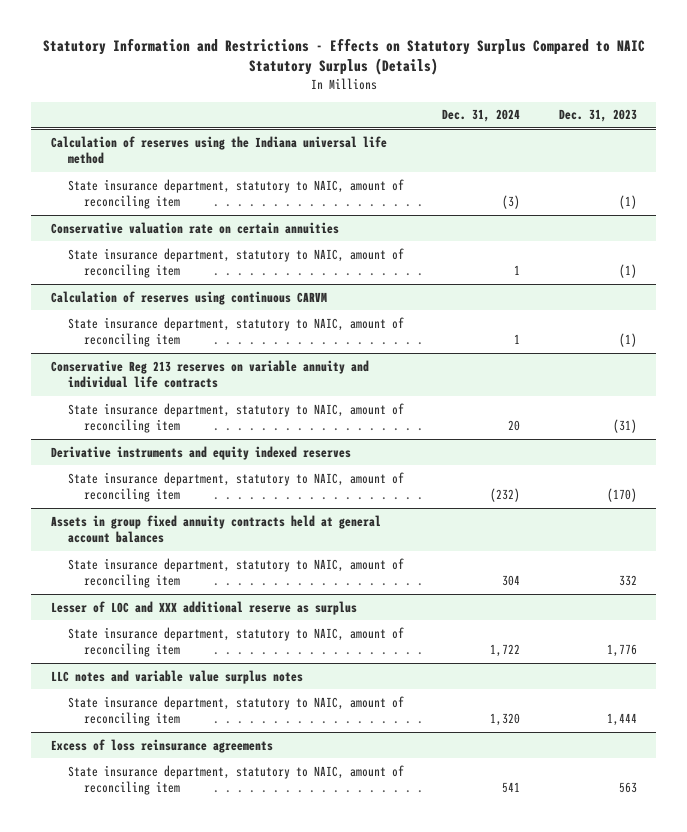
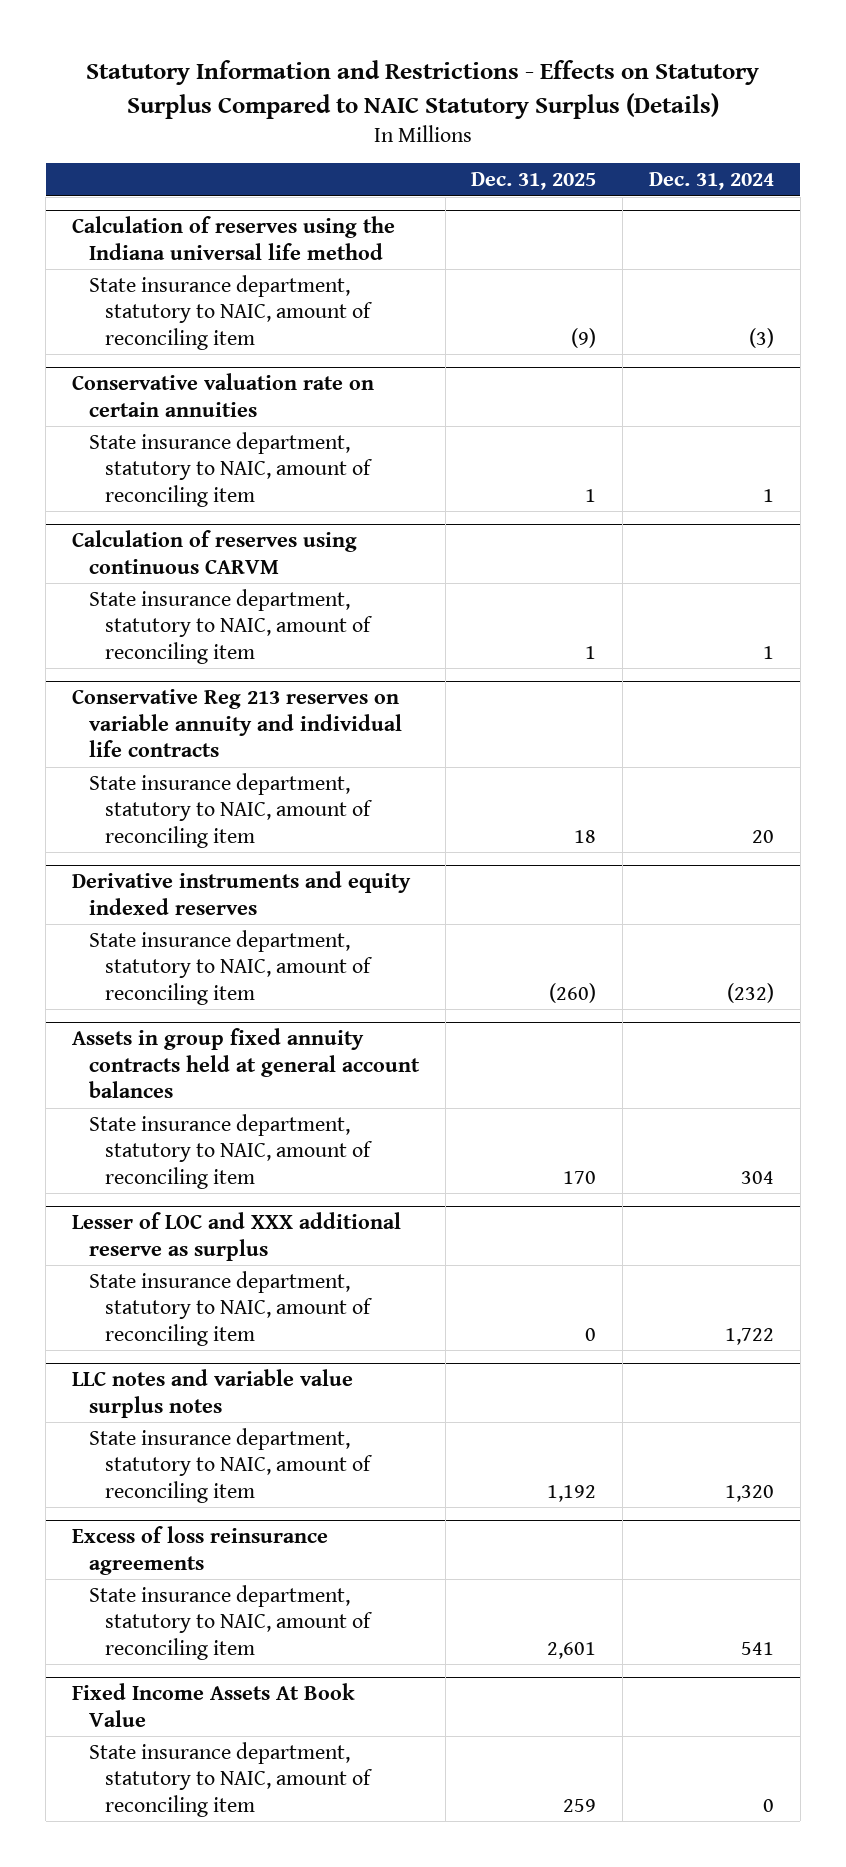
[558,109,637,123] Dec. 31, 2023 -> none
none -> [471,172,597,191] Dec. 31, 2025
none -> [72,1683,356,1727] Fixed Income Assets At Book Value
none -> [88,1741,374,1817] State insurance department, statutory to NAIC, amount of reconciling item

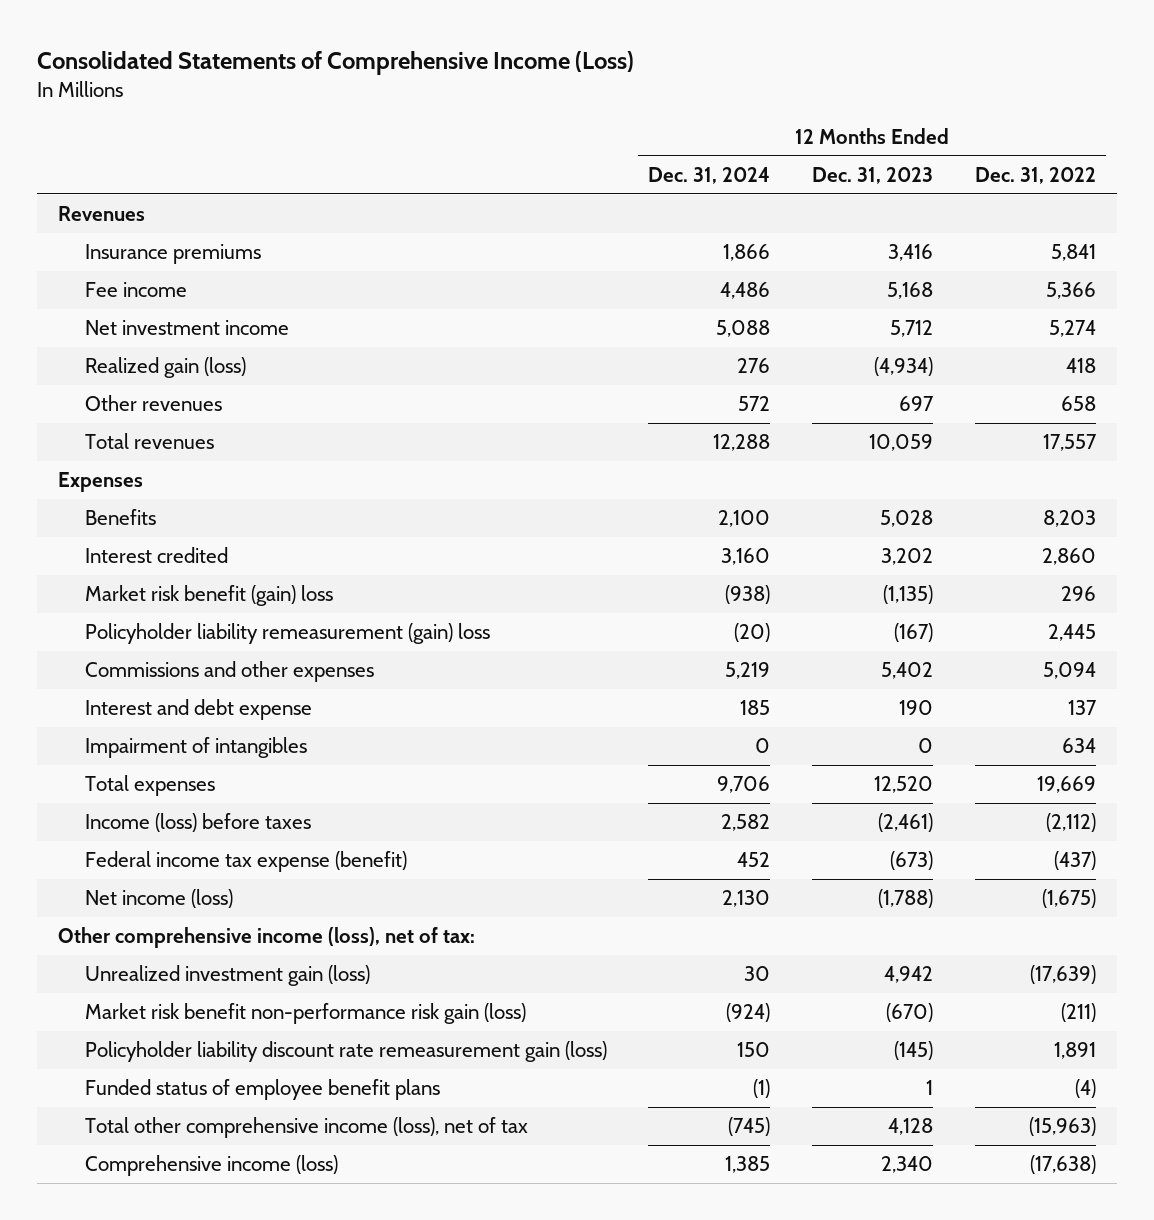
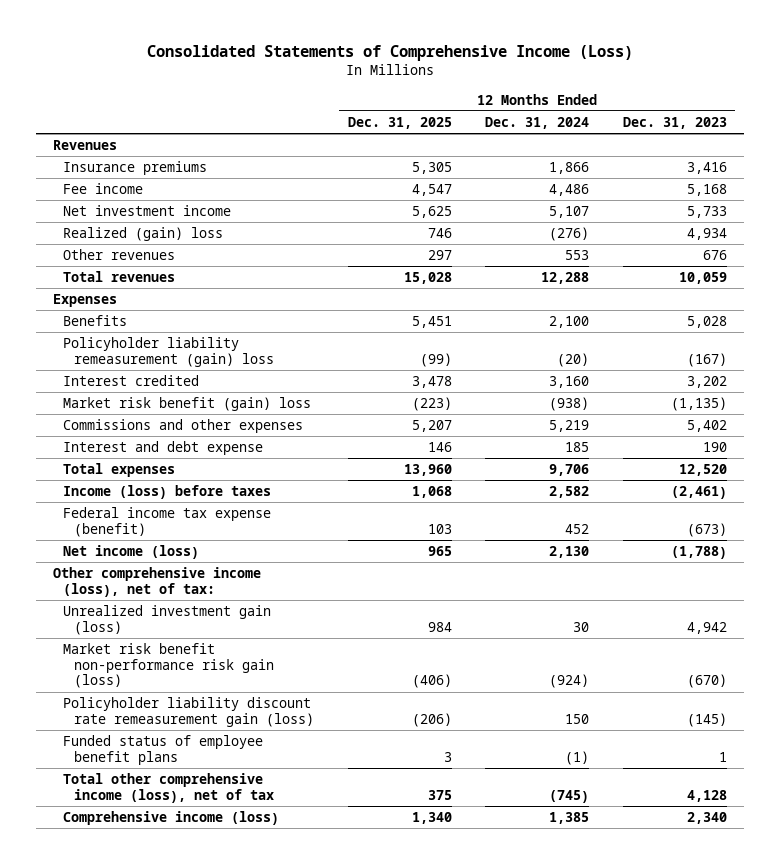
[974,167,1096,185] Dec. 31, 2022 -> none
none -> [347,116,452,129] Dec. 31, 2025
[716,320,771,338] 5,088 -> [549,206,590,219] 5,107
[890,320,934,338] 5,712 -> [686,206,727,219] 5,733
[84,357,246,379] Realized gain (loss) -> [63,227,224,242] Realized (gain) loss
[737,358,771,374] 276 -> [549,227,590,242] (276)
[874,357,934,377] (4,934) -> [686,228,727,241] 4,934
[738,396,771,412] 572 -> [565,250,590,261] 553
[899,396,935,412] 697 -> [702,250,727,261] 676
[84,623,490,645] Policyholder liability remeasurement (gain) loss -> [63,337,274,367] Policyholder liability remeasurement (gain) loss
[84,737,307,759] Impairment of intangibles -> none

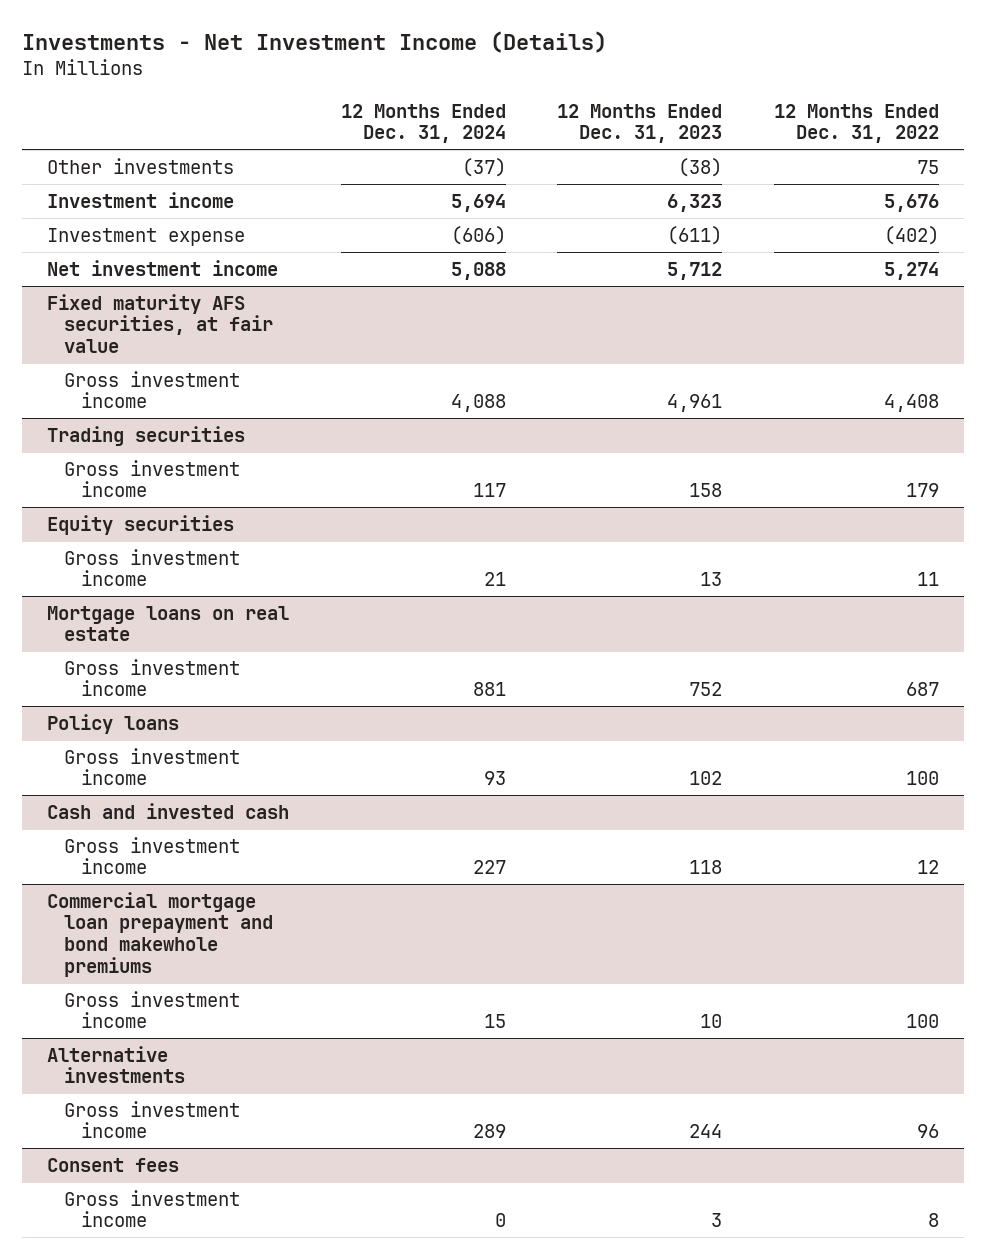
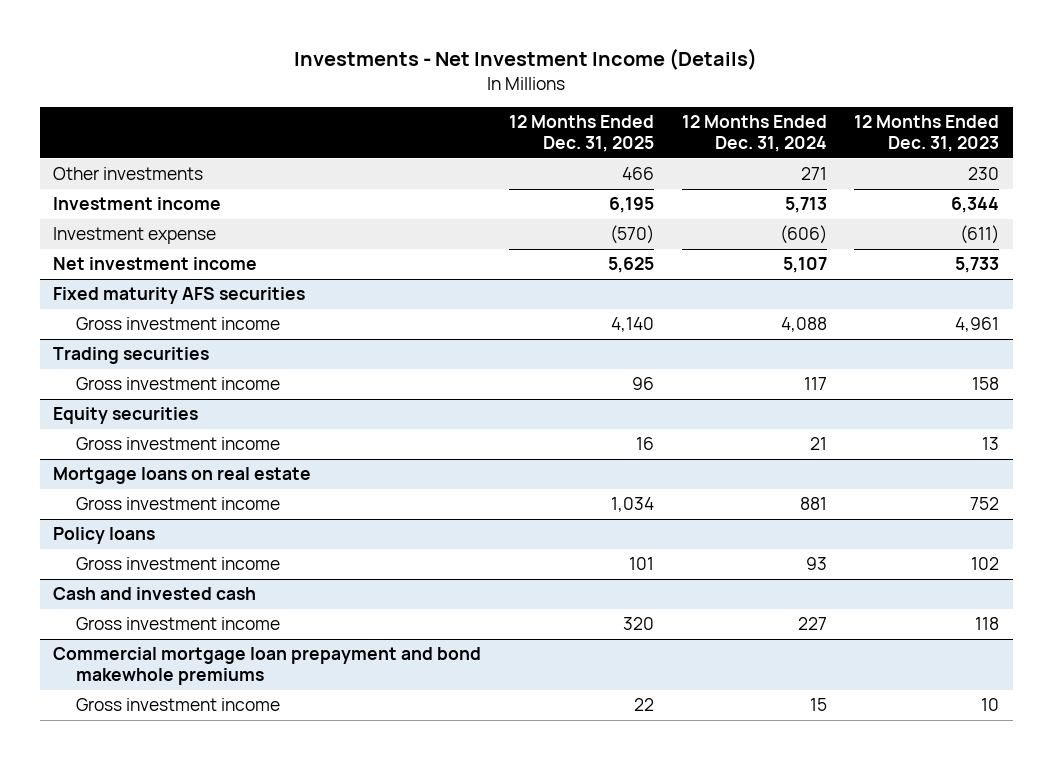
[773,103,939,144] 12 Months Ended Dec. 31, 2022 -> none
none -> [508,115,654,153] 12 Months Ended Dec. 31, 2025
[461,157,506,177] (37) -> [800,167,827,181] 271
[678,157,723,177] (38) -> [968,167,1000,181] 230
[450,193,506,212] 5,694 -> [784,197,827,214] 5,713
[667,193,723,212] 6,323 -> [951,197,1000,214] 6,344
[450,261,506,280] 5,088 -> [782,257,827,274] 5,107
[667,261,723,280] 5,712 -> [955,257,1000,274] 5,733
[47,293,273,353] Fixed maturity AFS securities, at fair value -> [53,287,306,305] Fixed maturity AFS securities
[47,1045,185,1084] Alternative investments -> none
[63,1100,240,1139] Gross investment income -> none
[47,1157,180,1172] Consent fees -> none
[63,1189,240,1228] Gross investment income -> none

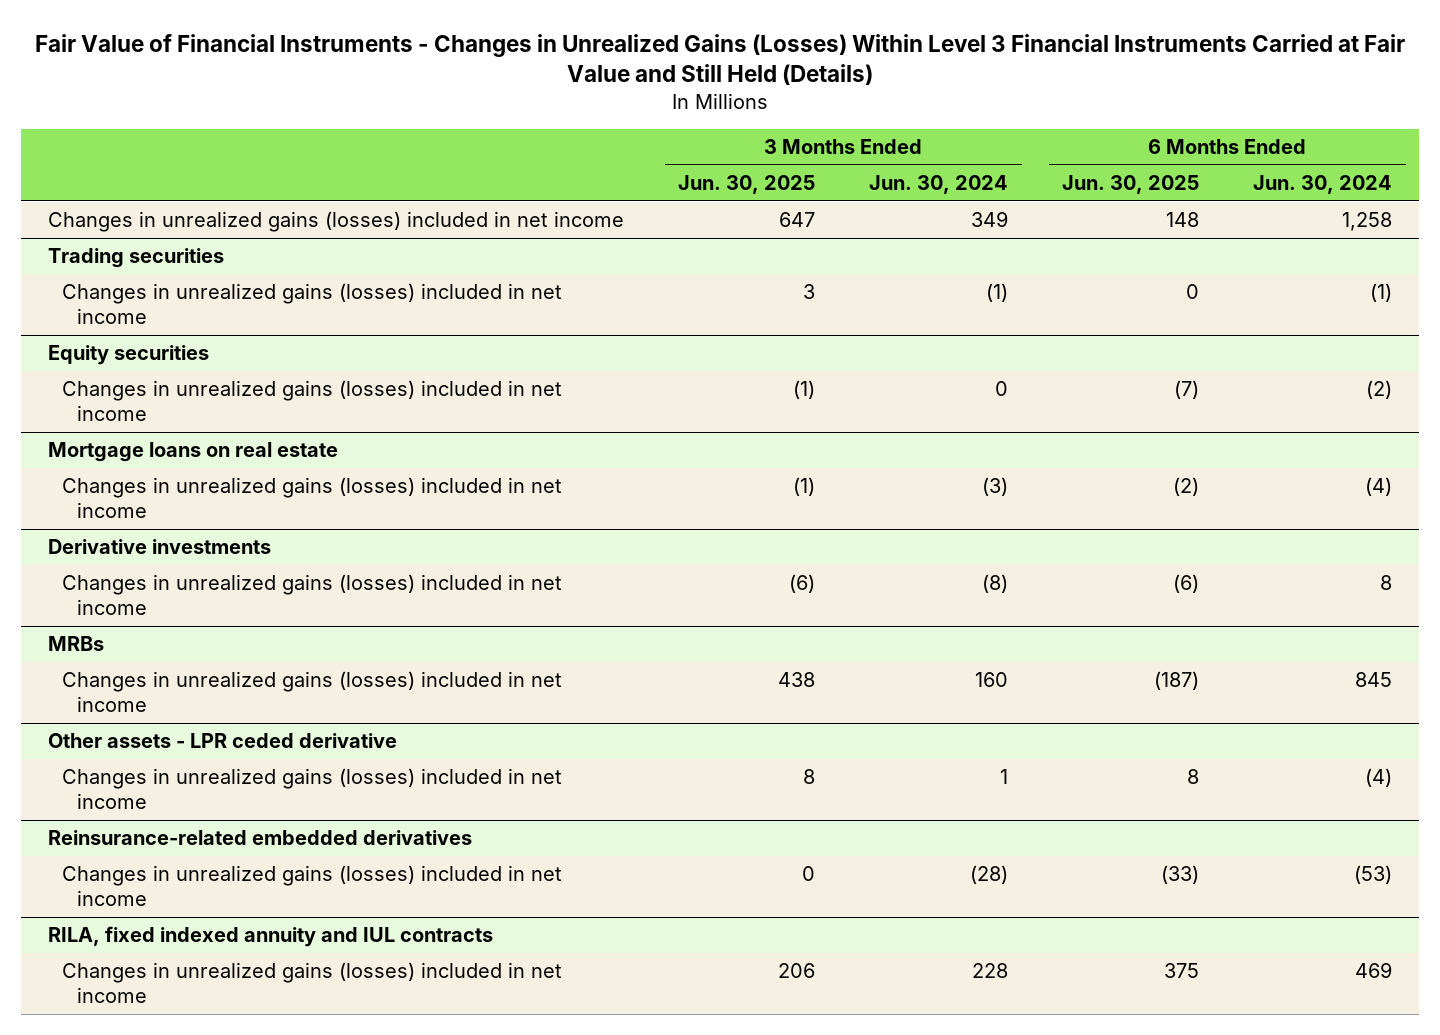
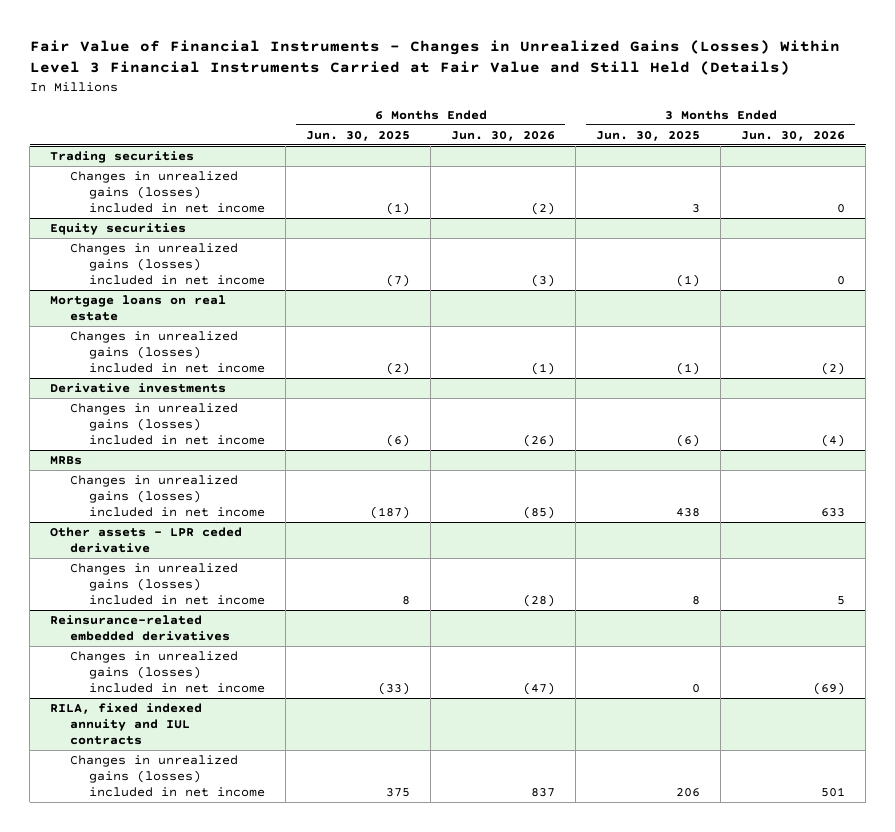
[869,175,1009,195] Jun. 30, 2024 -> none
[1253,175,1393,195] Jun. 30, 2024 -> none
none -> [451,130,556,141] Jun. 30, 2026
none -> [741,130,846,141] Jun. 30, 2026
[48,211,625,233] Changes in unrealized gains (losses) included in net income -> none
[1186,284,1200,300] 0 -> [386,202,411,216] (1)

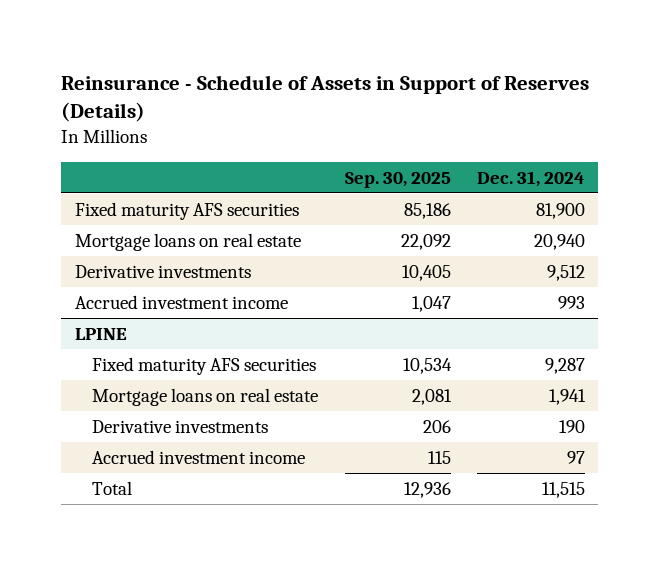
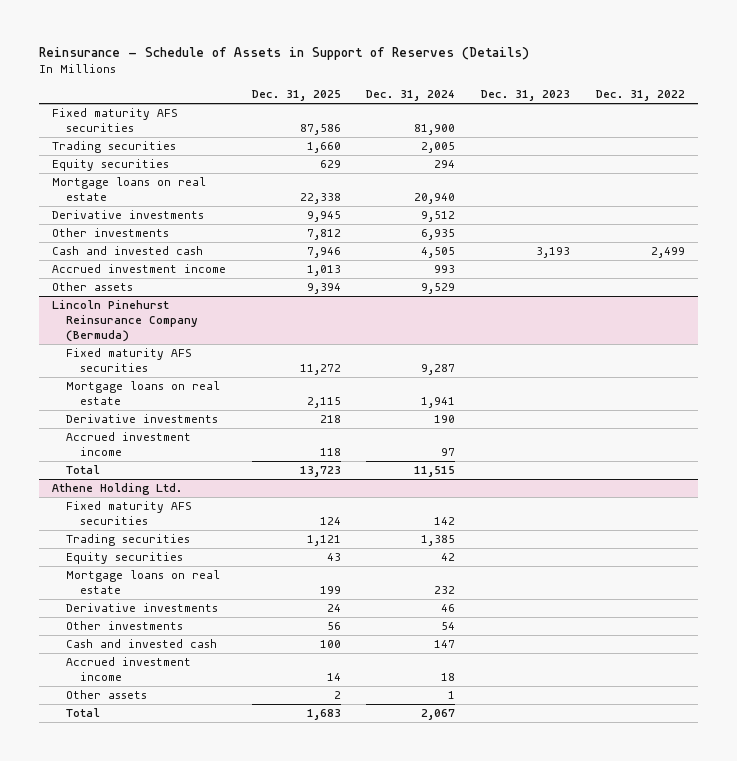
[344,171,451,188] Sep. 30, 2025 -> none
none -> [251,90,341,102] Dec. 31, 2025
none -> [481,90,571,102] Dec. 31, 2023
none -> [596,90,686,102] Dec. 31, 2022
none -> [51,141,176,154] Trading securities
none -> [51,159,169,172] Equity securities
none -> [51,228,169,238] Other investments
none -> [51,246,203,256] Cash and invested cash
none -> [51,282,133,292] Other assets
[74,327,127,340] LPINE -> [51,300,198,342] Lincoln Pinehurst Reinsurance Company (Bermuda)
none -> [51,483,182,496] Athene Holding Ltd.
none -> [65,501,192,525] Fixed maturity AFS securities
none -> [65,534,190,547] Trading securities
none -> [65,552,183,565] Equity securities
none -> [65,570,220,594] Mortgage loans on real estate
none -> [65,603,218,613] Derivative investments
none -> [65,621,183,631] Other investments
none -> [65,639,217,649] Cash and invested cash
none -> [65,657,191,681] Accrued investment income
none -> [65,690,147,700] Other assets
none -> [65,708,100,718] Total

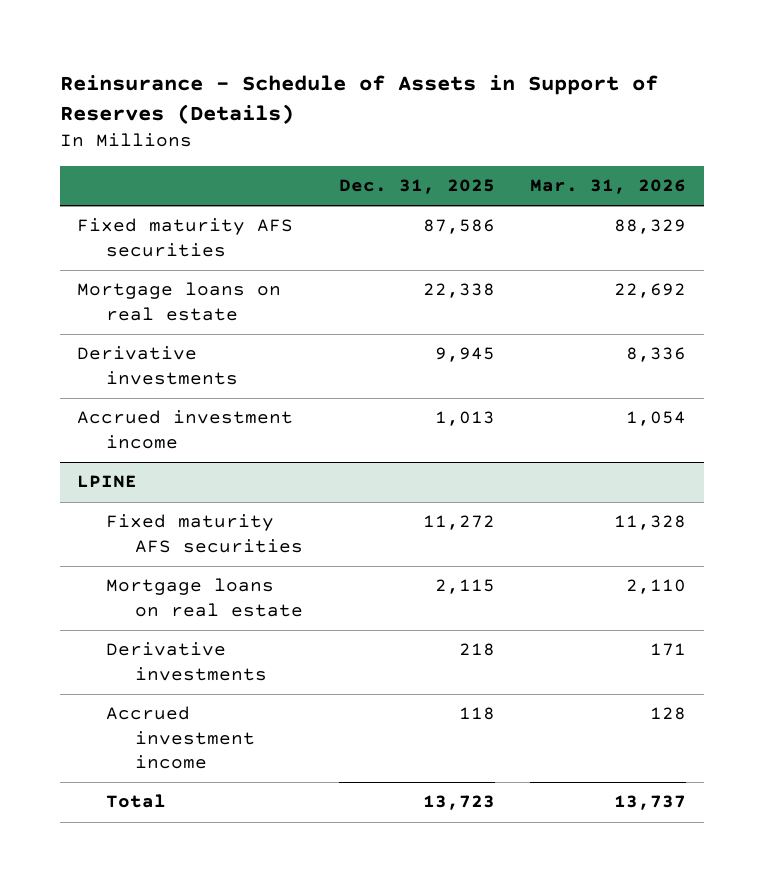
[366,90,456,102] Dec. 31, 2024 -> none
[481,90,571,102] Dec. 31, 2023 -> none
[596,90,686,102] Dec. 31, 2022 -> none
none -> [530,179,687,195] Mar. 31, 2026
[51,141,176,154] Trading securities -> none
[51,159,169,172] Equity securities -> none
[51,228,169,238] Other investments -> none
[51,246,203,256] Cash and invested cash -> none
[51,282,133,292] Other assets -> none
[51,300,198,342] Lincoln Pinehurst Reinsurance Company (Bermuda) -> [77,475,138,489] LPINE
[51,483,182,496] Athene Holding Ltd. -> none
[65,501,192,525] Fixed maturity AFS securities -> none
[65,534,190,547] Trading securities -> none
[65,552,183,565] Equity securities -> none
[65,570,220,594] Mortgage loans on real estate -> none
[65,603,218,613] Derivative investments -> none
[65,621,183,631] Other investments -> none
[65,639,217,649] Cash and invested cash -> none
[65,657,191,681] Accrued investment income -> none
[65,690,147,700] Other assets -> none
[65,708,100,718] Total -> none

